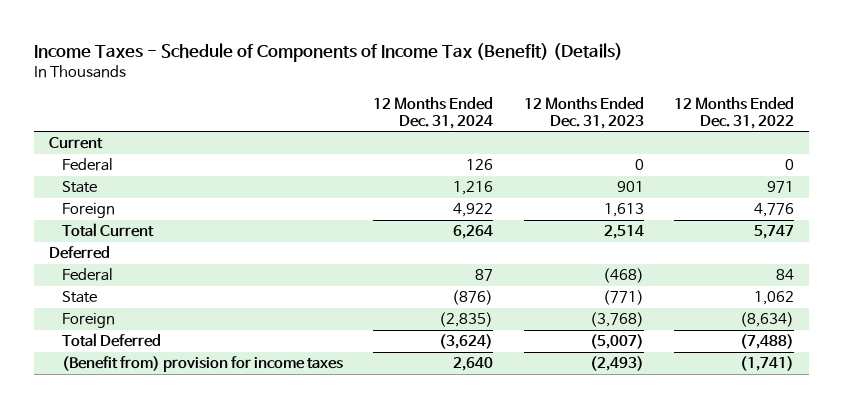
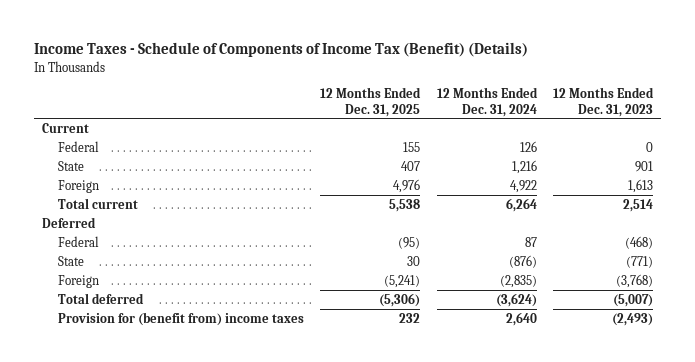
[673,96,794,129] 12 Months Ended Dec. 31, 2022 -> none
none -> [320,87,422,117] 12 Months Ended Dec. 31, 2025
[62,223,155,238] Total Current -> [57,197,138,209] Total current
[62,333,162,348] Total Deferred -> [57,292,144,304] Total deferred
[62,356,344,373] (Benefit from) provision for income taxes -> [57,311,304,326] Provision for (benefit from) income taxes

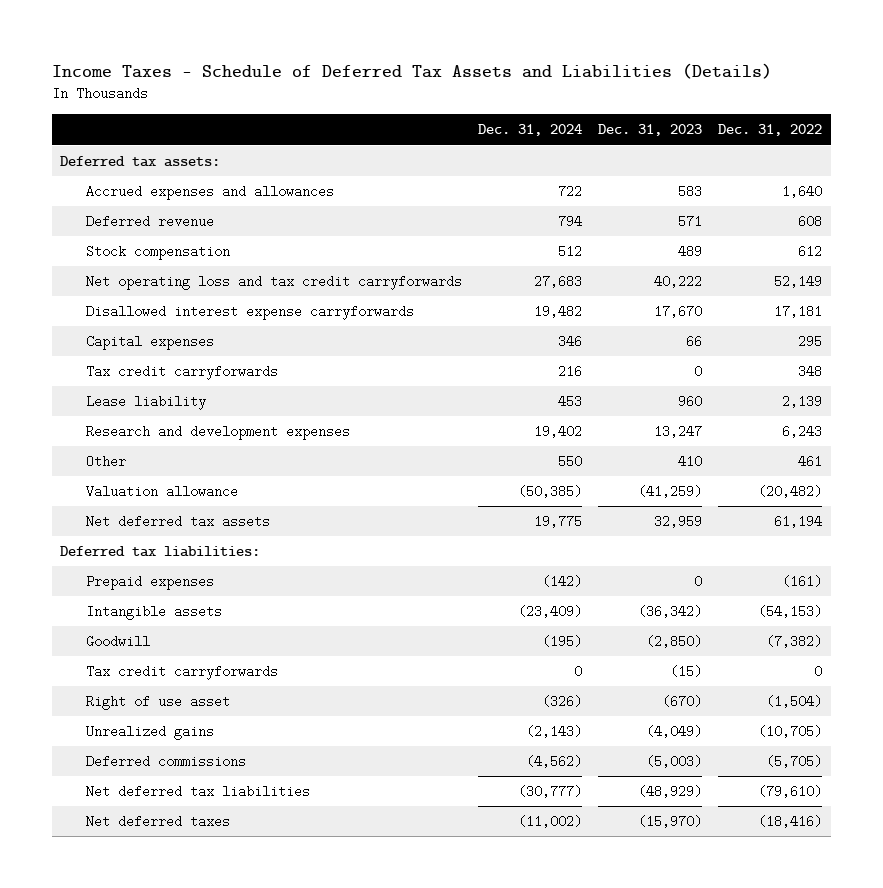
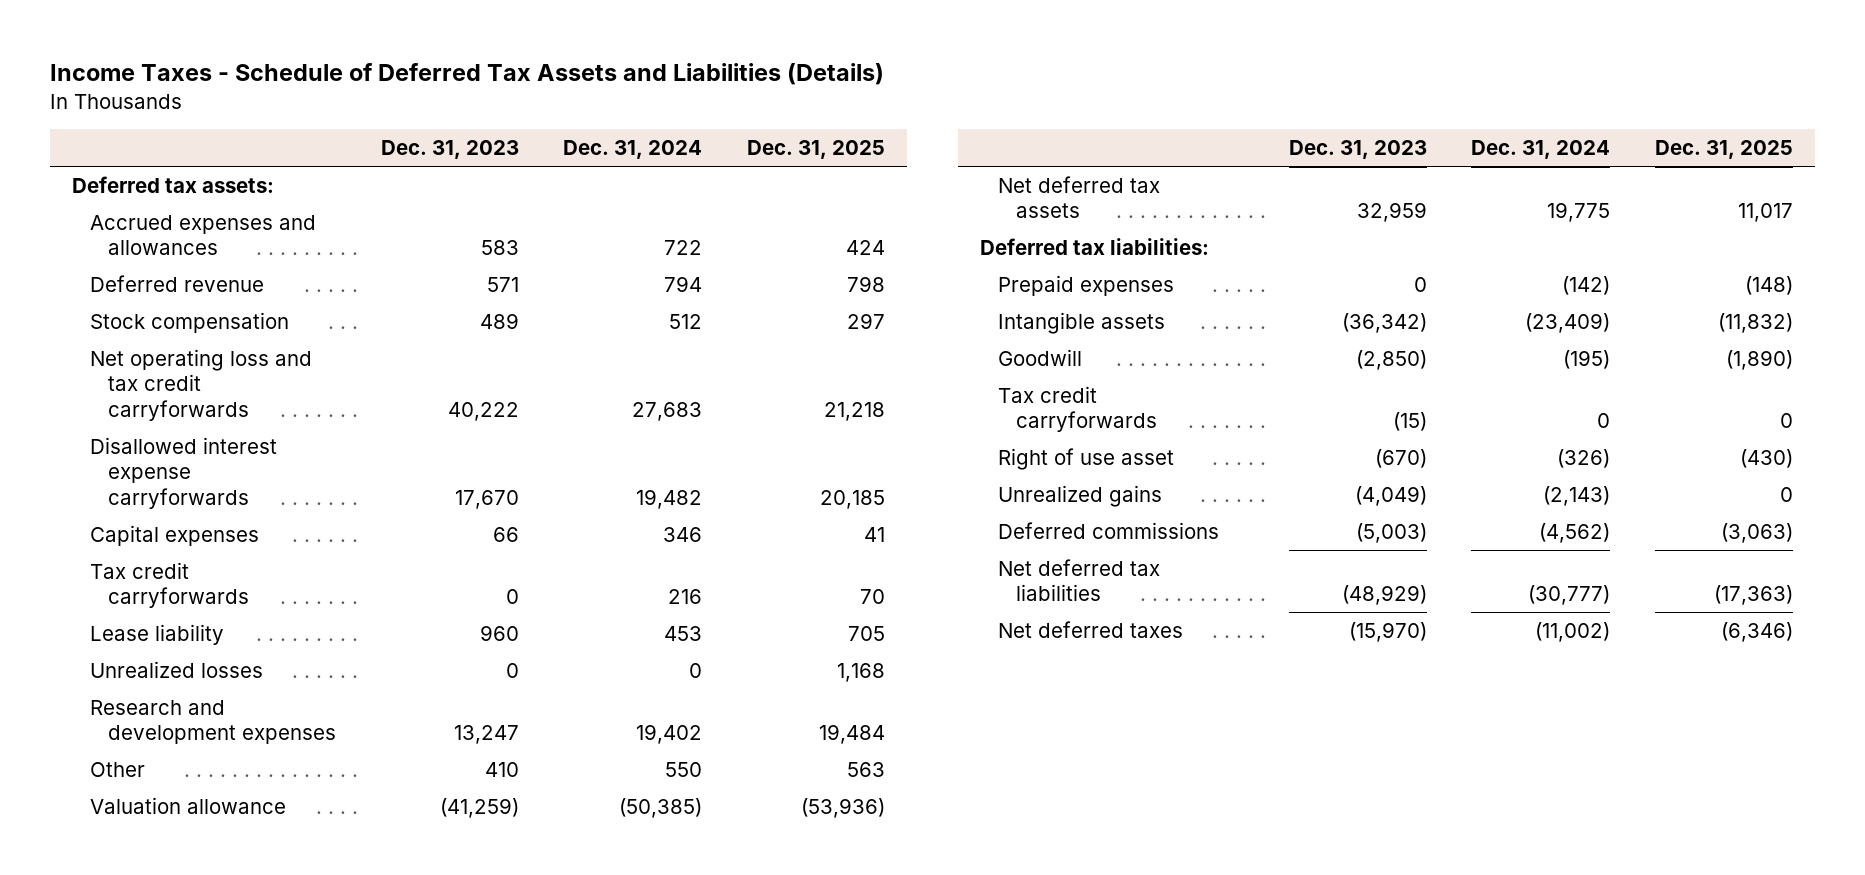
[718,124,823,137] Dec. 31, 2022 -> none
none -> [746,140,885,160] Dec. 31, 2025
none -> [90,660,264,678] Unrealized losses

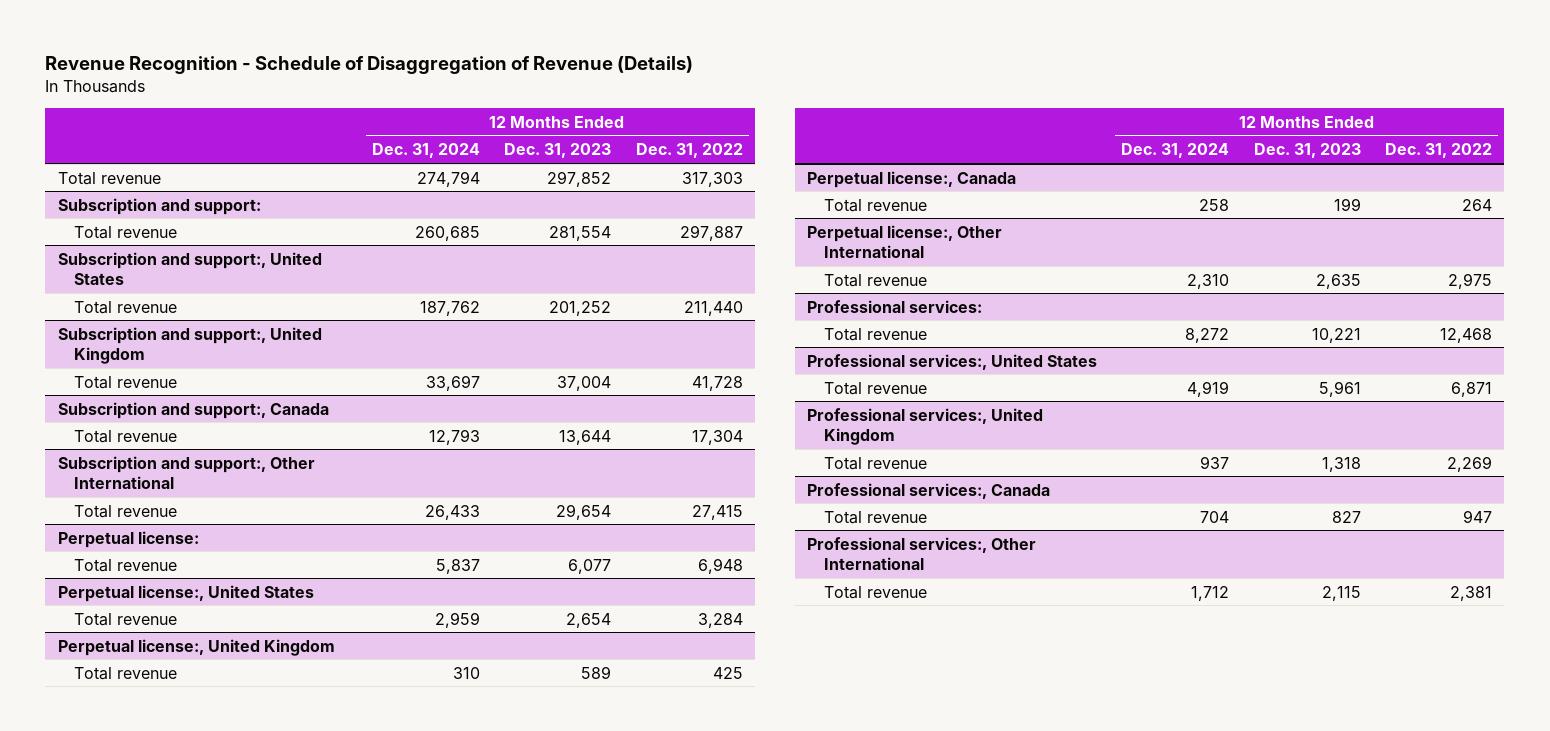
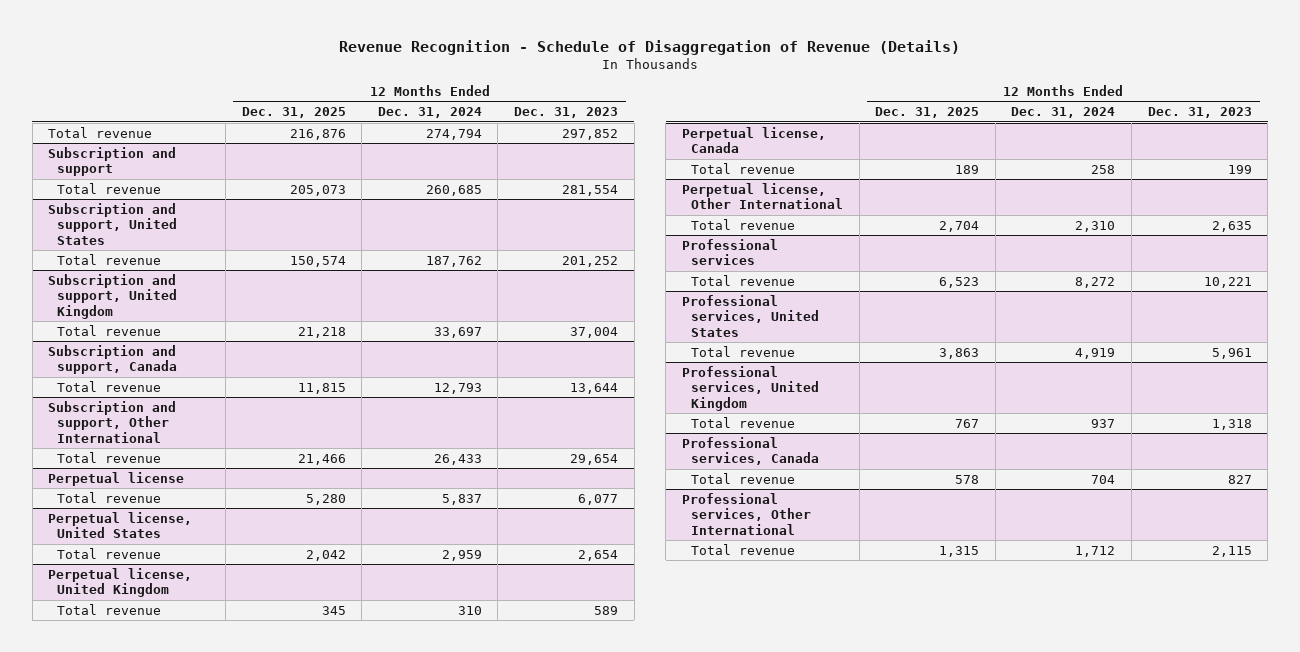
[635,143,743,159] Dec. 31, 2022 -> none
none -> [241,107,346,119] Dec. 31, 2025
[57,197,261,215] Subscription and support: -> [48,146,177,177] Subscription and support
[57,251,322,285] Subscription and support:, United States -> [48,202,178,245] Subscription and support, United States
[57,326,322,364] Subscription and support:, United Kingdom -> [48,273,178,319] Subscription and support, United Kingdom
[57,401,329,419] Subscription and support:, Canada -> [48,344,178,375] Subscription and support, Canada
[57,455,315,489] Subscription and support:, Other International -> [48,400,177,443] Subscription and support, Other International
[57,530,199,548] Perpetual license: -> [48,471,185,486] Perpetual license
[57,584,314,602] Perpetual license:, United States -> [48,511,193,539] Perpetual license, United States
[57,638,335,656] Perpetual license:, United Kingdom -> [48,567,193,598] Perpetual license, United Kingdom
[807,170,1017,188] Perpetual license:, Canada -> [681,126,826,154] Perpetual license, Canada
[807,224,1003,258] Perpetual license:, Other International -> [681,182,843,210] Perpetual license, Other International
[807,299,983,313] Professional services: -> [681,238,778,266] Professional services
[807,353,1098,370] Professional services:, United States -> [681,294,819,337] Professional services, United States
[807,407,1044,445] Professional services:, United Kingdom -> [681,365,819,411] Professional services, United Kingdom
[807,482,1051,499] Professional services:, Canada -> [681,436,819,466] Professional services, Canada
[807,536,1037,570] Professional services:, Other International -> [681,492,811,535] Professional services, Other International

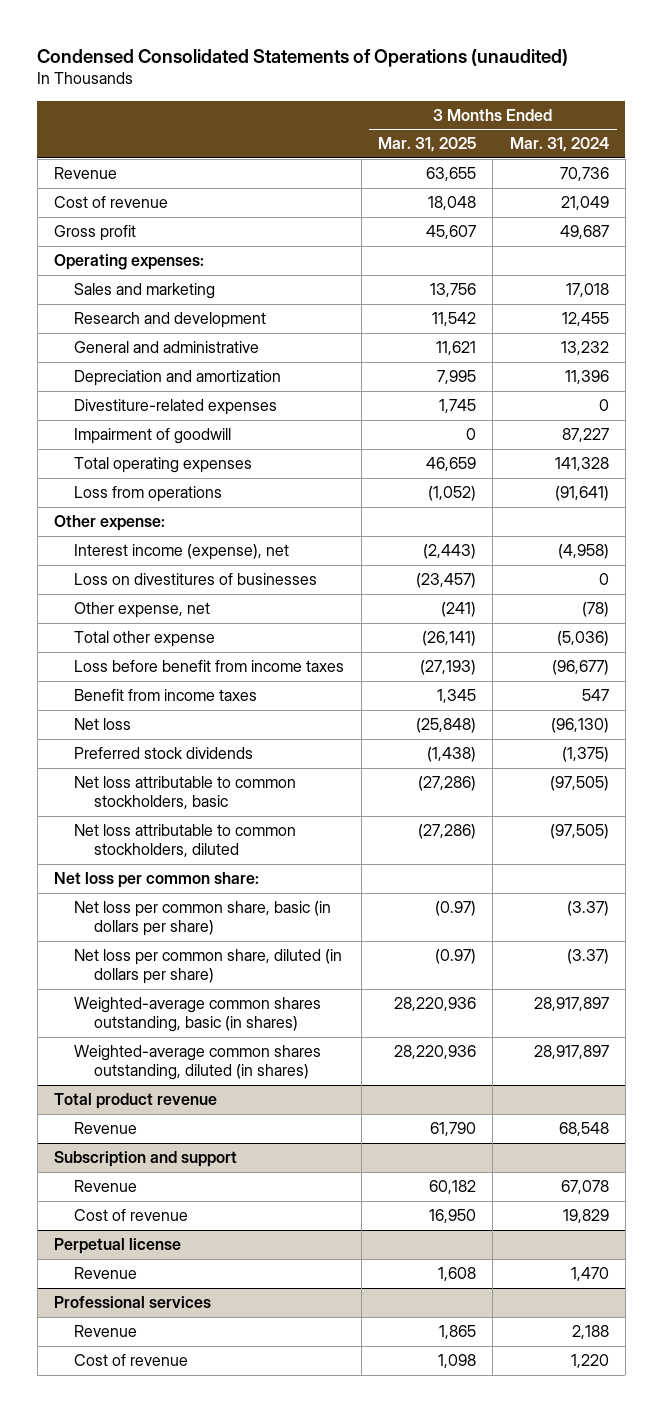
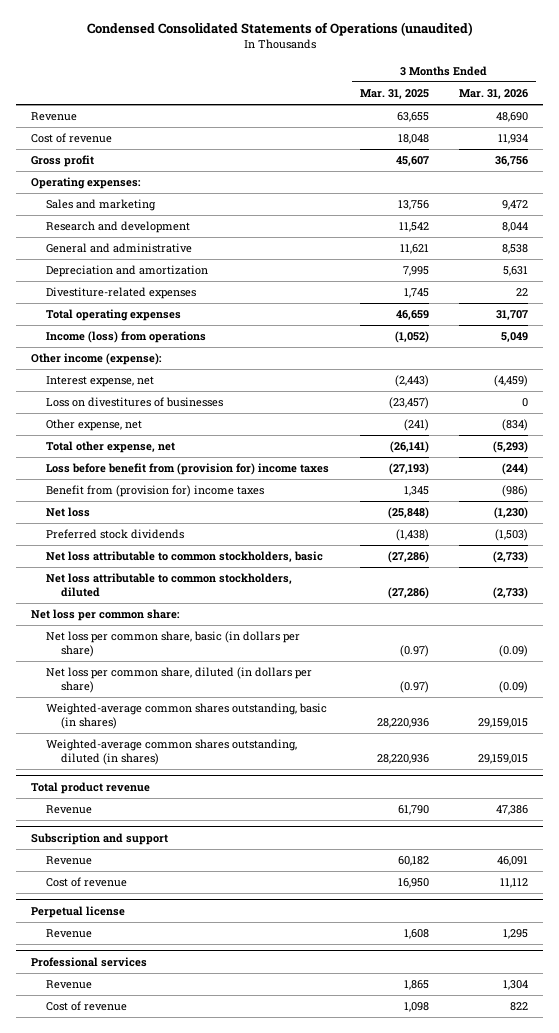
[509,137,609,153] Mar. 31, 2024 -> none
none -> [459,89,529,100] Mar. 31, 2026
[74,428,232,445] Impairment of goodwill -> none
[74,486,223,503] Loss from operations -> [46,331,207,344] Income (loss) from operations
[54,515,166,532] Other expense: -> [31,353,163,366] Other income (expense):
[74,544,290,561] Interest income (expense), net -> [46,376,155,388] Interest expense, net
[74,631,216,648] Total other expense -> [46,441,176,454] Total other expense, net
[74,660,345,673] Loss before benefit from income taxes -> [46,463,330,476] Loss before benefit from (provision for) income taxes
[74,689,258,702] Benefit from income taxes -> [46,485,265,498] Benefit from (provision for) income taxes

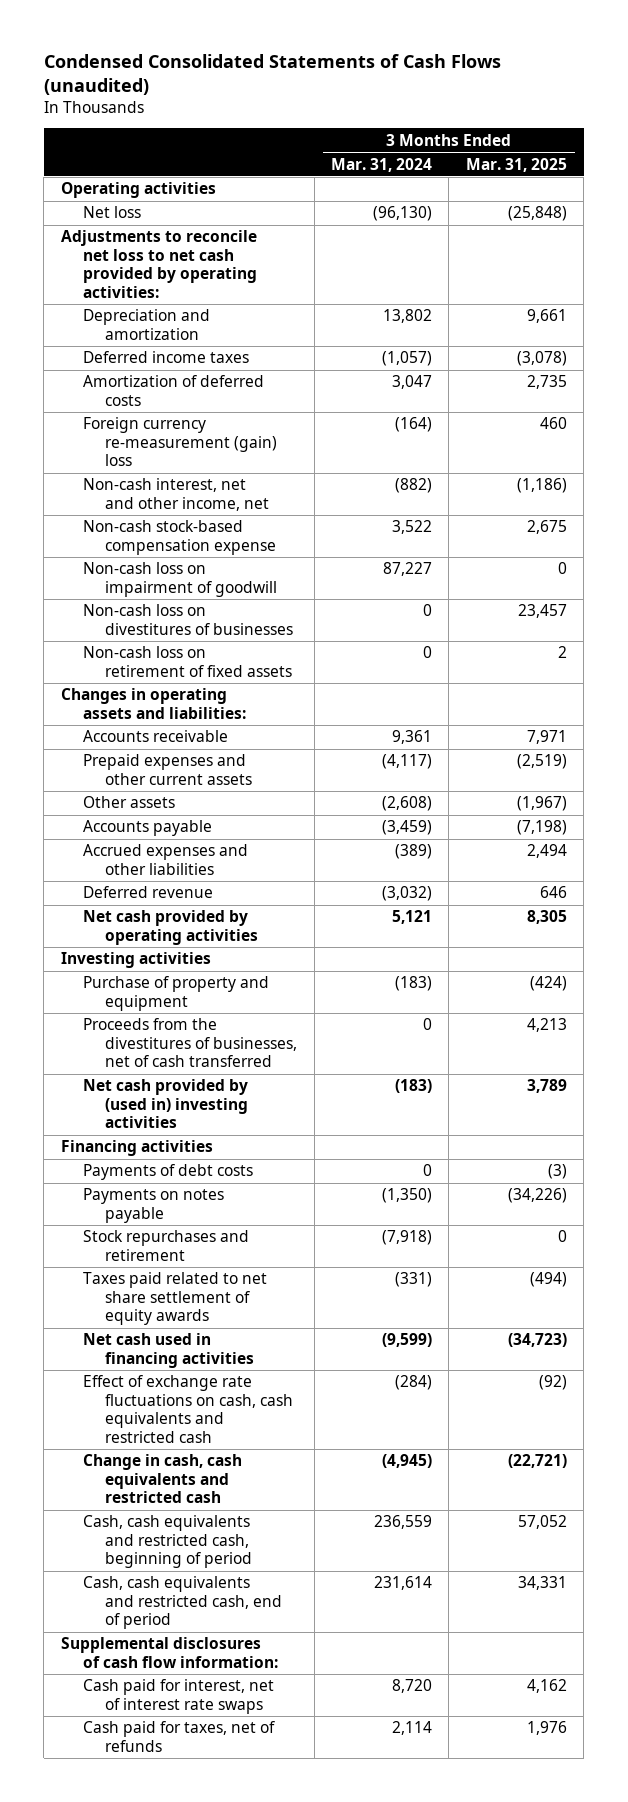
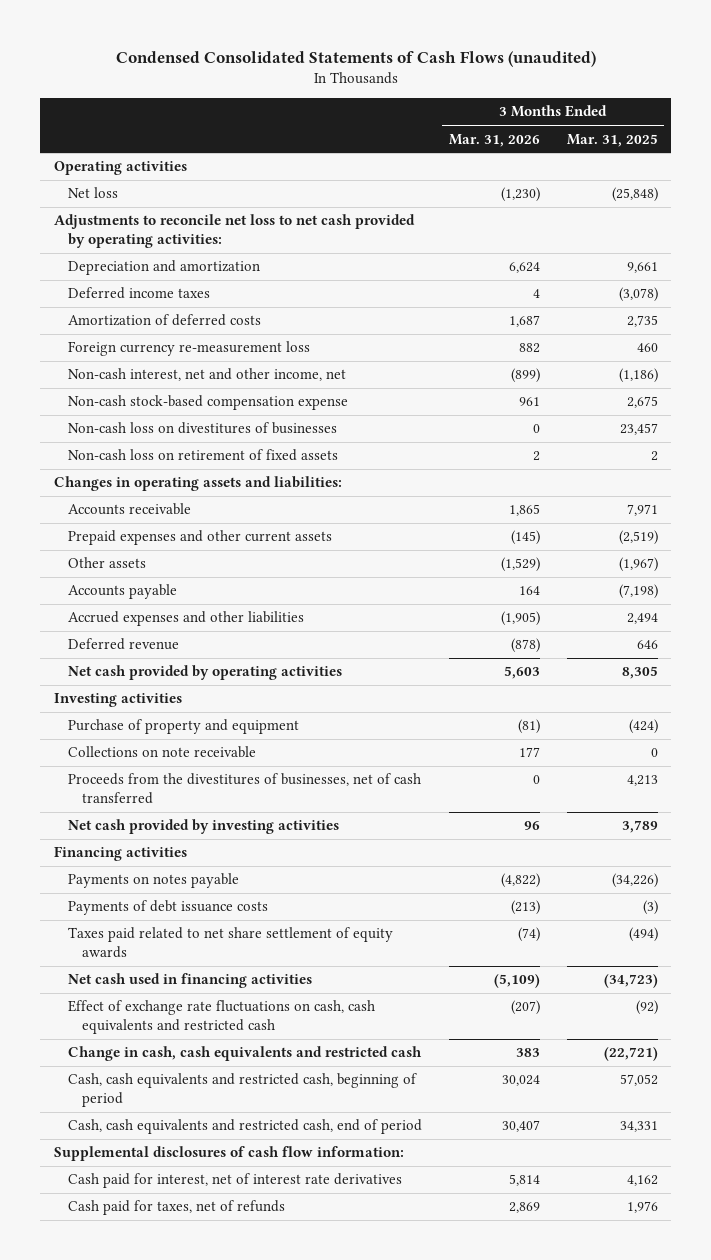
[331,157,433,172] Mar. 31, 2024 -> none
none -> [448,133,540,147] Mar. 31, 2026
[83,417,278,467] Foreign currency re-measurement (gain) loss -> [67,341,310,357] Foreign currency re-measurement loss
[83,562,278,597] Non-cash loss on impairment of goodwill -> none
none -> [67,746,256,759] Collections on note receivable
[83,1079,249,1129] Net cash provided by (used in) investing activities -> [67,819,339,835] Net cash provided by investing activities
[83,1164,254,1181] Payments of debt costs -> none
[83,1230,250,1261] Stock repurchases and retirement -> none
none -> [67,900,268,916] Payments of debt issuance costs
[83,1679,275,1714] Cash paid for interest, net of interest rate swaps -> [67,1173,402,1189] Cash paid for interest, net of interest rate derivatives

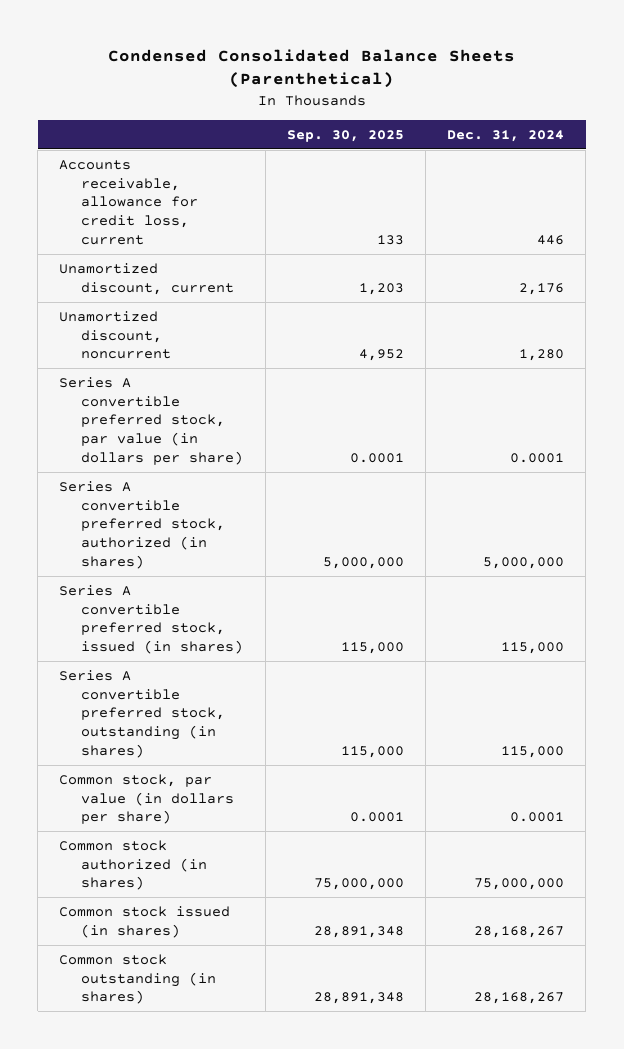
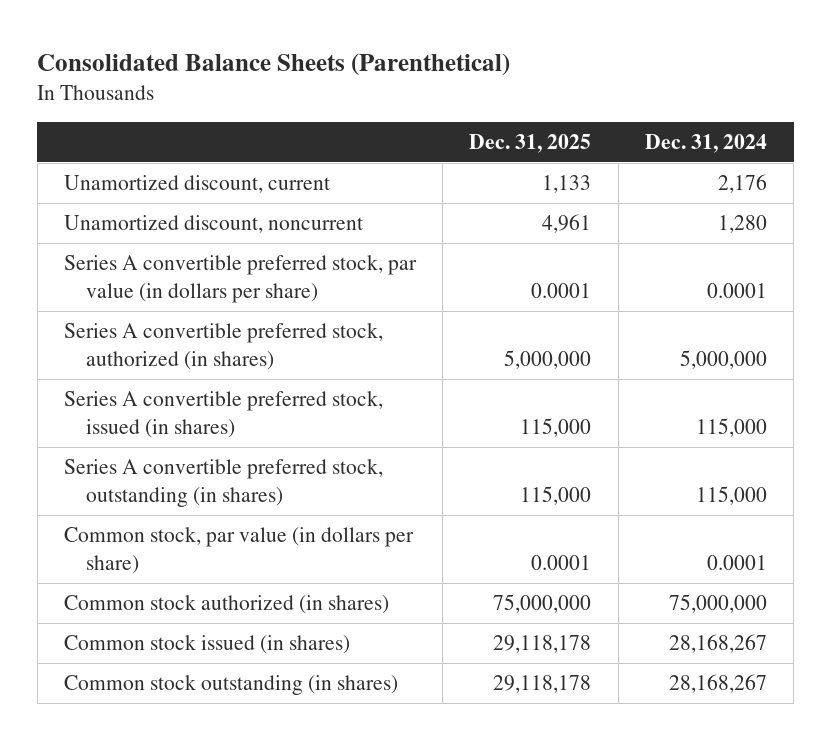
[107,49,515,89] Condensed Consolidated Balance Sheets (Parenthetical) -> [37,52,511,76] Consolidated Balance Sheets (Parenthetical)
[286,129,404,142] Sep. 30, 2025 -> none
none -> [469,133,592,153] Dec. 31, 2025
[59,159,199,245] Accounts receivable, allowance for credit loss, current -> none

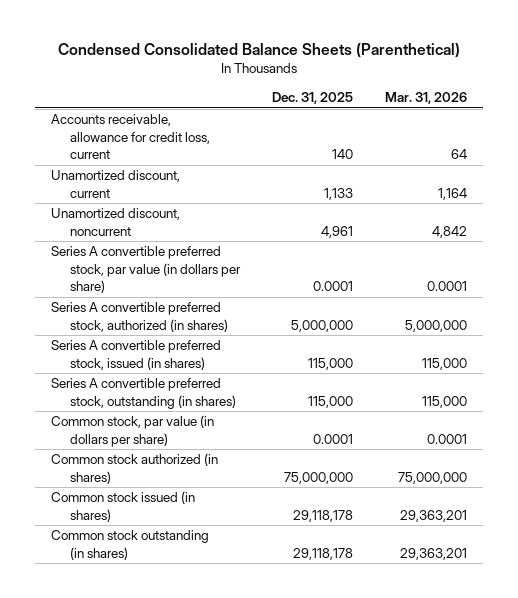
[37,52,511,76] Consolidated Balance Sheets (Parenthetical) -> [57,43,460,59] Condensed Consolidated Balance Sheets (Parenthetical)
[644,133,767,153] Dec. 31, 2024 -> none
none -> [385,92,468,105] Mar. 31, 2026
none -> [50,114,210,160] Accounts receivable, allowance for credit loss, current

